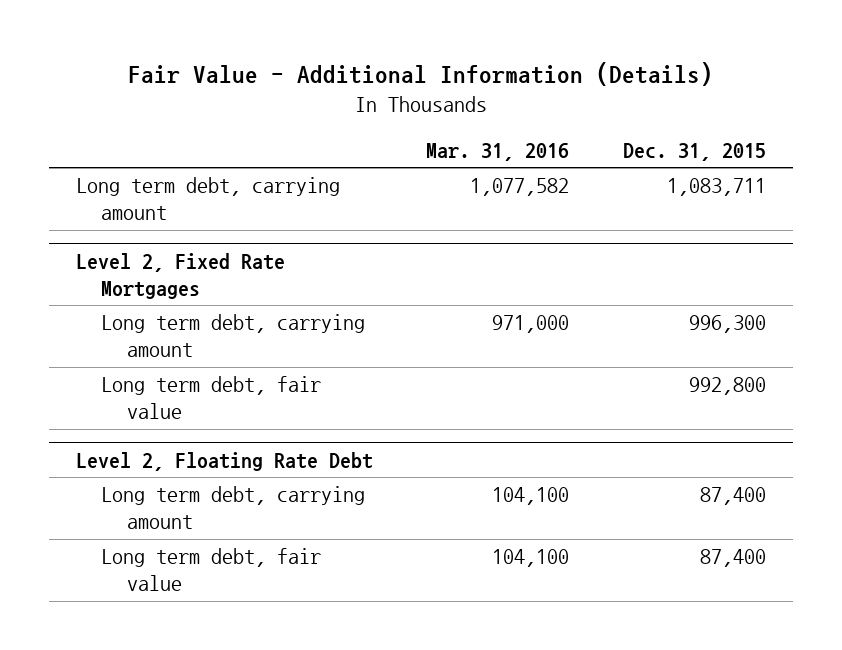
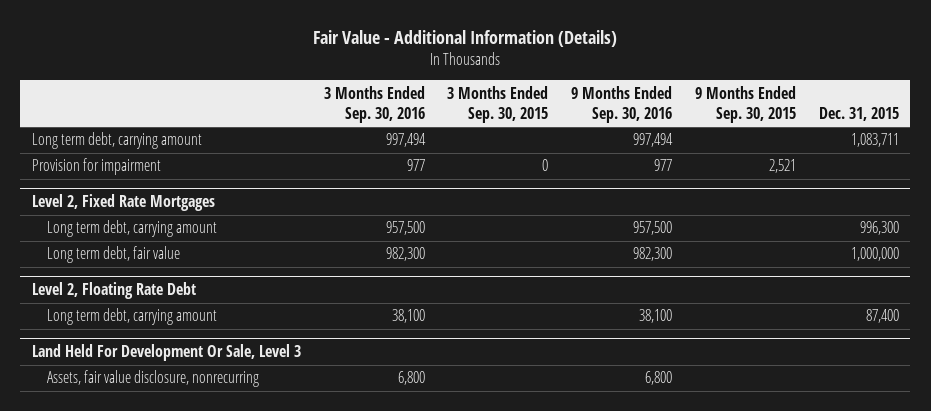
[426,142,570,161] Mar. 31, 2016 -> none
none -> [323,85,425,123] 3 Months Ended Sep. 30, 2016
none -> [447,85,549,123] 3 Months Ended Sep. 30, 2015
none -> [571,85,673,123] 9 Months Ended Sep. 30, 2016
none -> [695,85,797,123] 9 Months Ended Sep. 30, 2015
none -> [31,158,161,176] Provision for impairment
[689,377,767,396] 992,800 -> [850,247,899,262] 1,000,000
[101,548,322,592] Long term debt, fair value -> none
none -> [31,344,301,362] Land Held For Development Or Sale, Level 3
none -> [47,370,260,388] Assets, fair value disclosure, nonrecurring

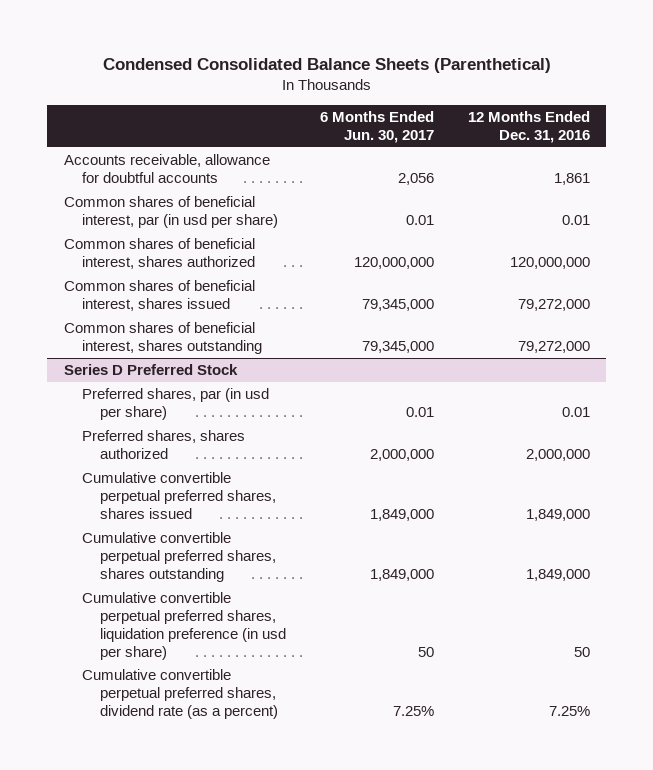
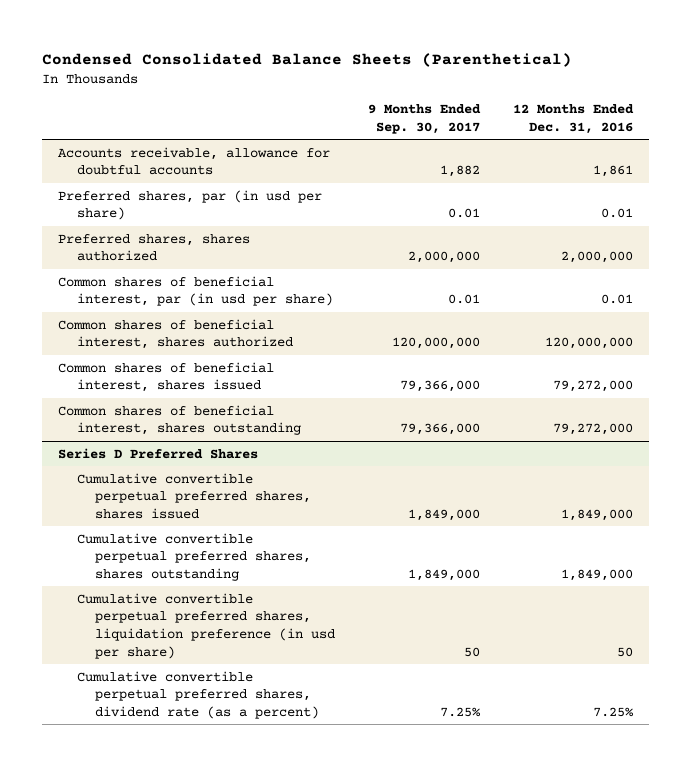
[319,111,434,144] 6 Months Ended Jun. 30, 2017 -> none
none -> [368,104,482,134] 9 Months Ended Sep. 30, 2017
none -> [58,189,323,221] Preferred shares, par (in usd per share)
none -> [58,233,251,262] Preferred shares, shares authorized
[81,388,269,420] Preferred shares, par (in usd per share) -> none
[81,430,245,459] Preferred shares, shares authorized -> none
[63,364,238,376] Series D Preferred Stock -> [58,447,259,459] Series D Preferred Shares

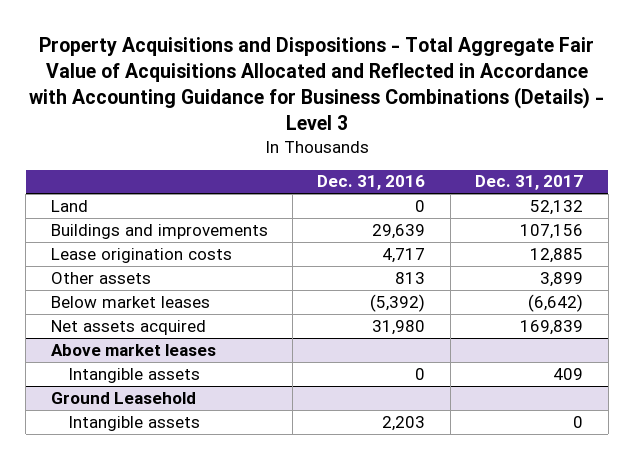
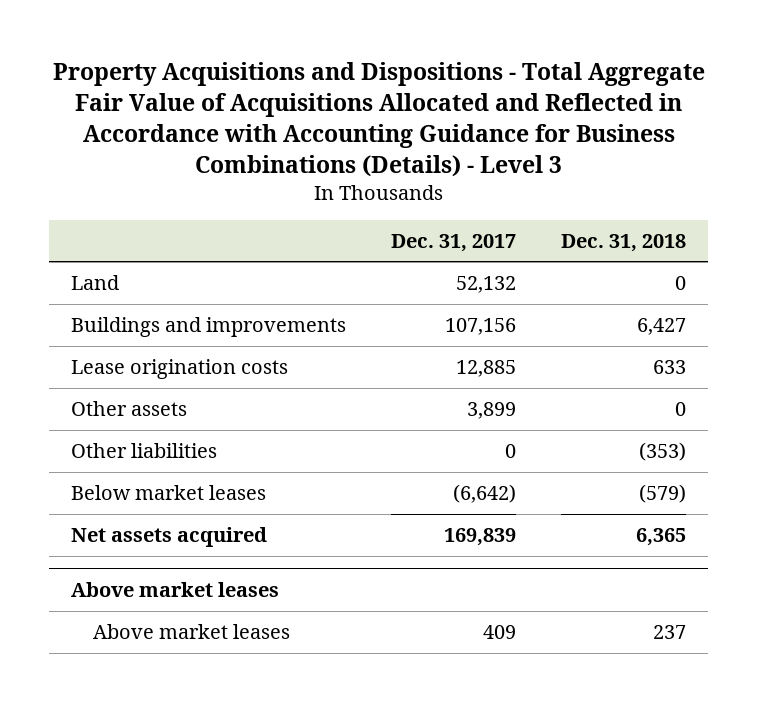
[317,175,426,191] Dec. 31, 2016 -> none
none -> [560,233,686,252] Dec. 31, 2018
none -> [71,443,218,459] Other liabilities
[50,391,196,404] Ground Leasehold -> none
[68,415,201,431] Intangible assets -> none
[68,367,201,383] Intangible assets -> [92,624,290,640] Above market leases

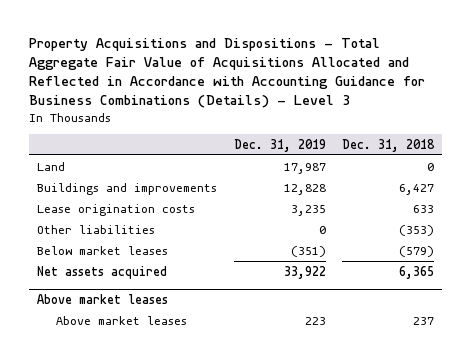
[391,233,517,252] Dec. 31, 2017 -> none
none -> [233,138,326,152] Dec. 31, 2019
[71,401,188,417] Other assets -> none

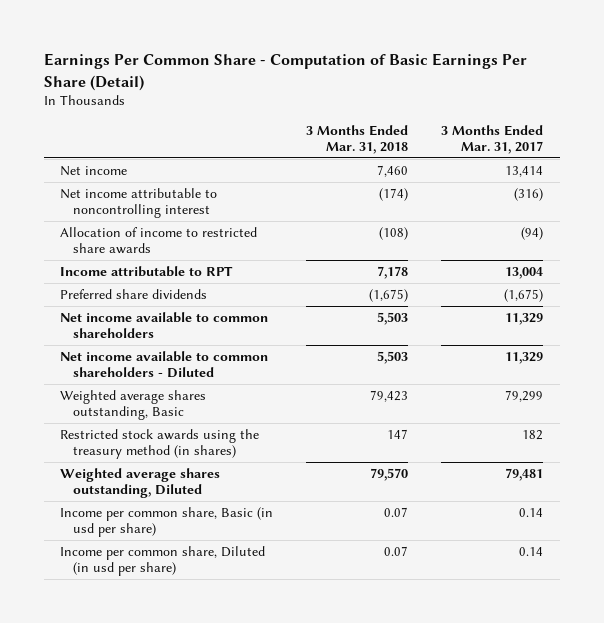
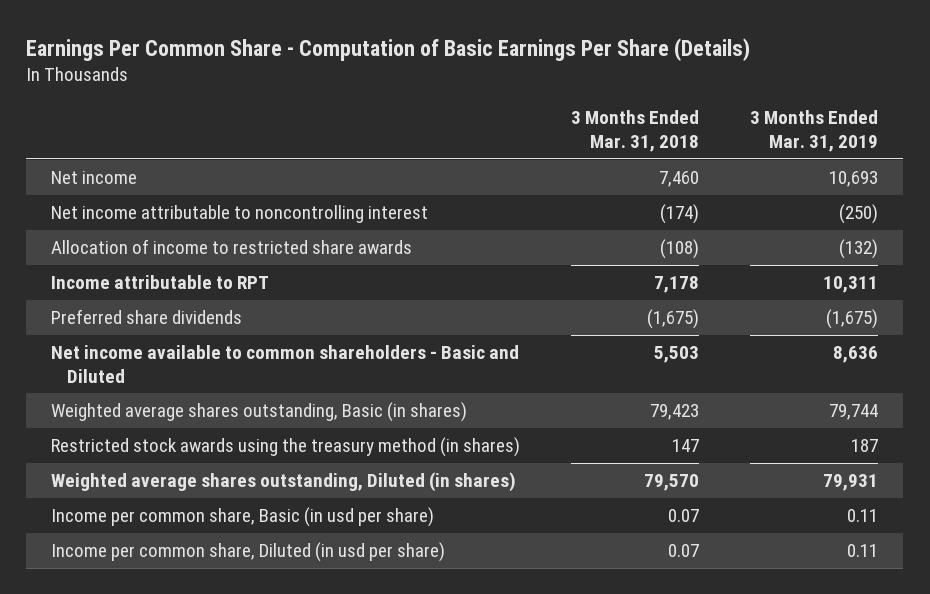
[43,53,527,91] Earnings Per Common Share - Computation of Basic Earnings Per Share (Detail) -> [26,37,751,61] Earnings Per Common Share - Computation of Basic Earnings Per Share (Details)
[441,125,544,154] 3 Months Ended Mar. 31, 2017 -> none
none -> [750,110,879,153] 3 Months Ended Mar. 31, 2019
[60,311,269,338] Net income available to common shareholders -> none
[60,350,269,378] Net income available to common shareholders - Diluted -> [51,345,520,383] Net income available to common shareholders - Basic and Diluted
[60,389,207,420] Weighted average shares outstanding, Basic -> [51,402,468,423] Weighted average shares outstanding, Basic (in shares)
[60,467,221,498] Weighted average shares outstanding, Diluted -> [51,472,517,493] Weighted average shares outstanding, Diluted (in shares)

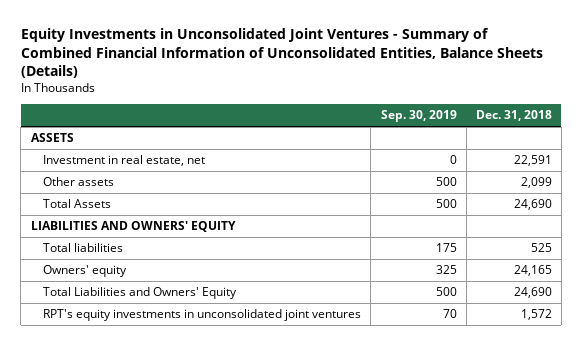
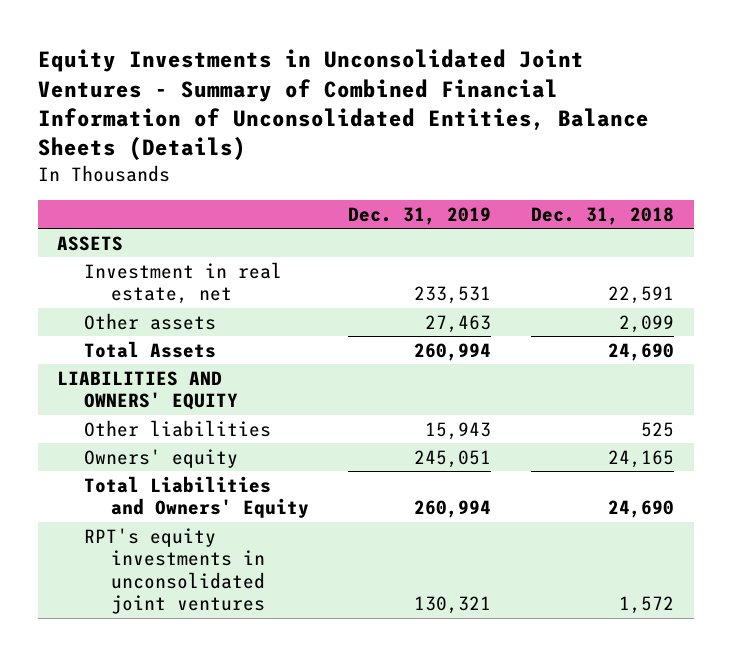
[380,110,457,123] Sep. 30, 2019 -> none
none -> [348,206,492,225] Dec. 31, 2019
[43,243,124,253] Total liabilities -> [84,419,272,437] Other liabilities

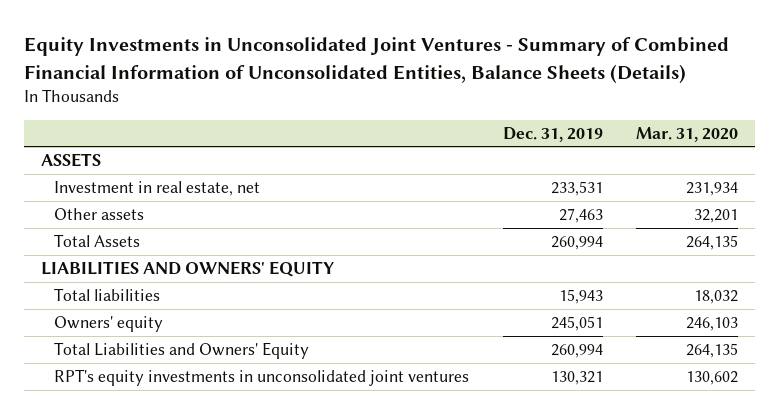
[531,206,675,225] Dec. 31, 2018 -> none
none -> [636,126,739,142] Mar. 31, 2020
[84,419,272,437] Other liabilities -> [53,288,160,302] Total liabilities

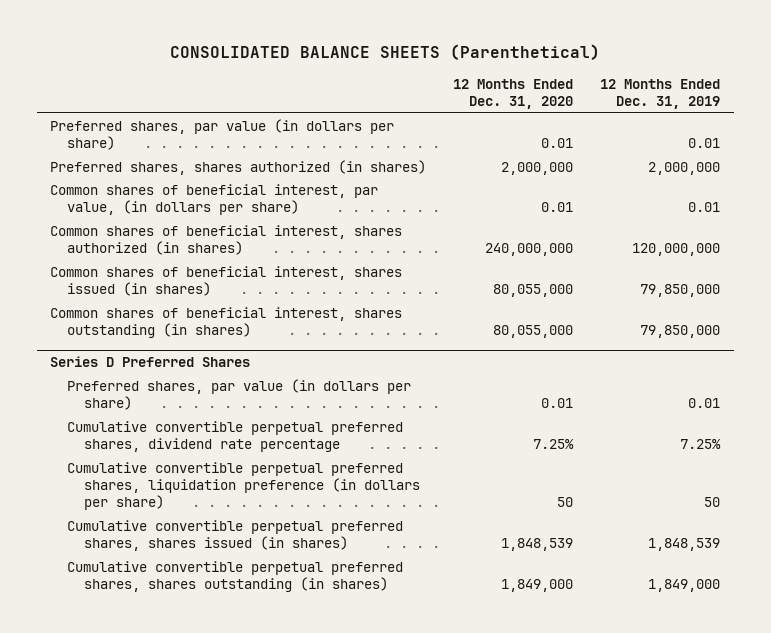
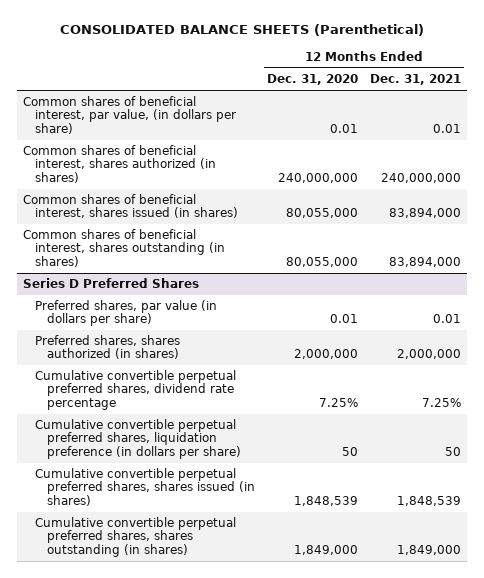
[600,78,721,110] 12 Months Ended Dec. 31, 2019 -> none
none -> [369,74,461,86] Dec. 31, 2021
[50,118,395,150] Preferred shares, par value (in dollars per share) -> none
[50,159,427,175] Preferred shares, shares authorized (in shares) -> none
none -> [34,335,180,360] Preferred shares, shares authorized (in shares)

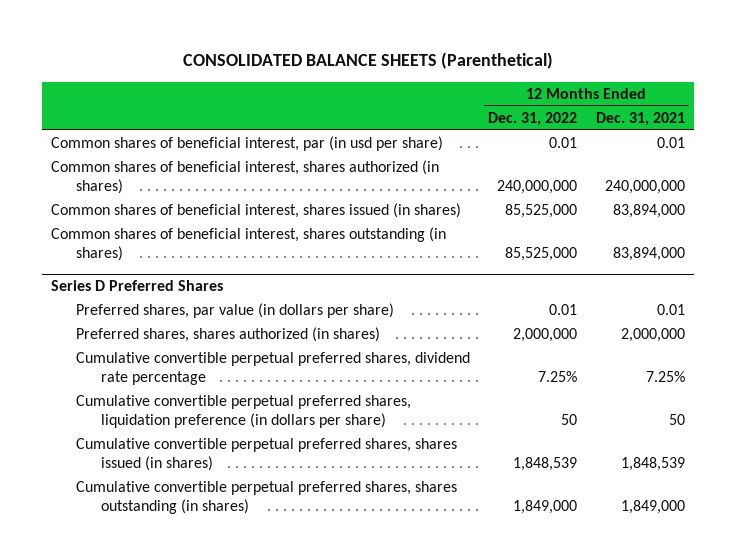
[266,74,358,86] Dec. 31, 2020 -> none
none -> [488,111,578,126] Dec. 31, 2022
[22,96,236,134] Common shares of beneficial interest, par value, (in dollars per share) -> [51,136,444,152] Common shares of beneficial interest, par (in usd per share)

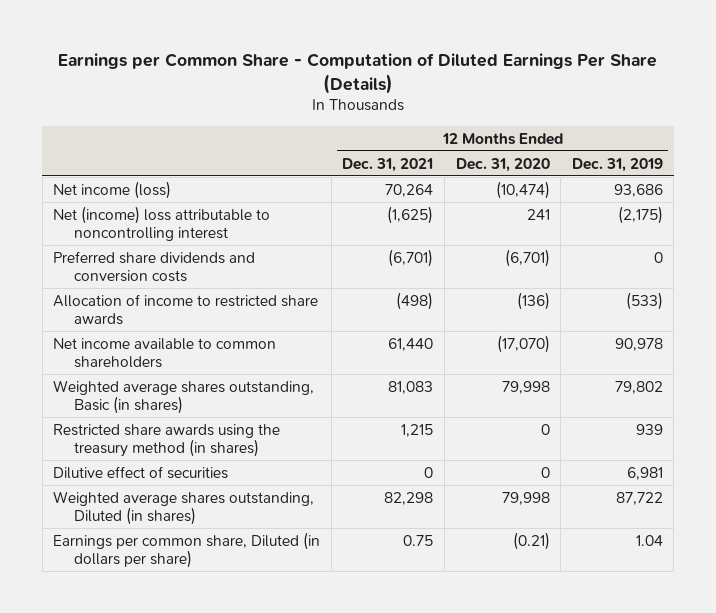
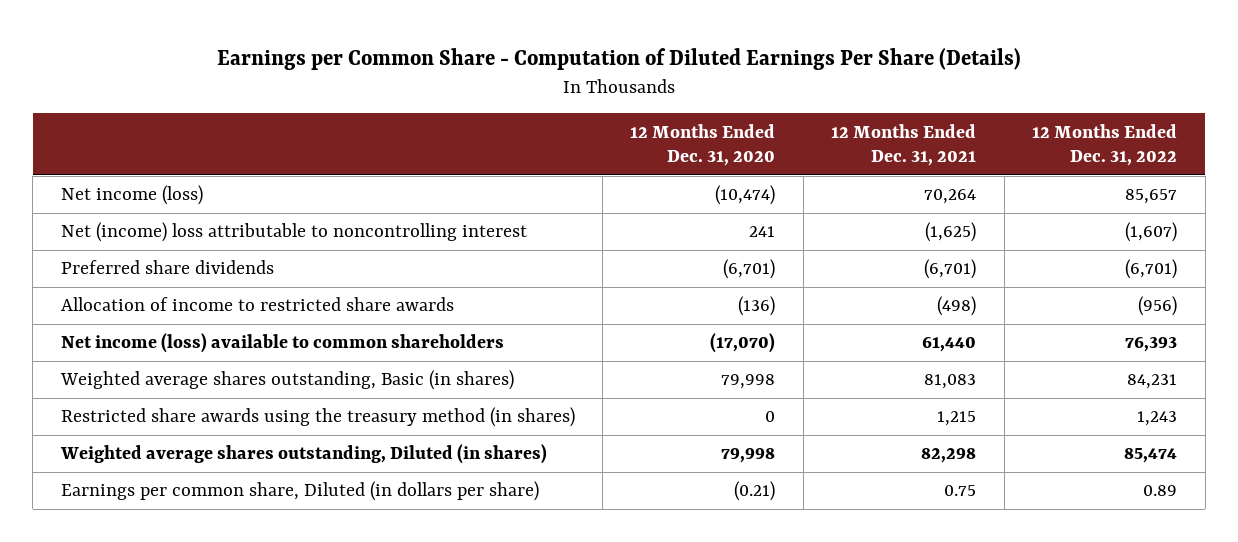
[571,157,663,172] Dec. 31, 2019 -> none
none -> [1032,123,1178,167] 12 Months Ended Dec. 31, 2022
[53,250,256,282] Preferred share dividends and conversion costs -> [60,260,274,275] Preferred share dividends
[53,337,277,368] Net income available to common shareholders -> [60,333,504,354] Net income (loss) available to common shareholders
[53,465,229,479] Dilutive effect of securities -> none

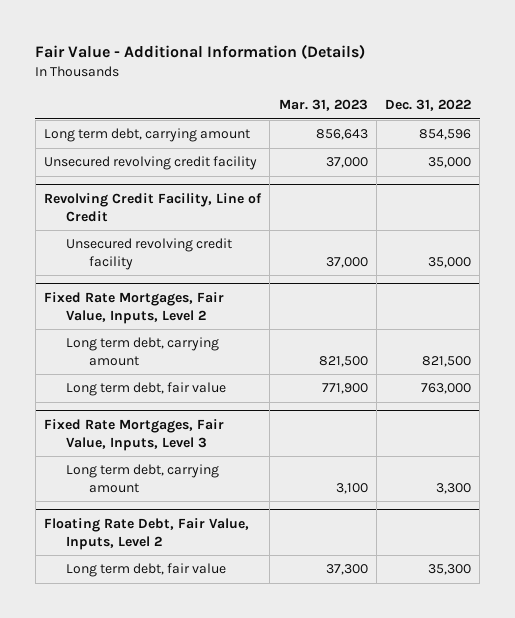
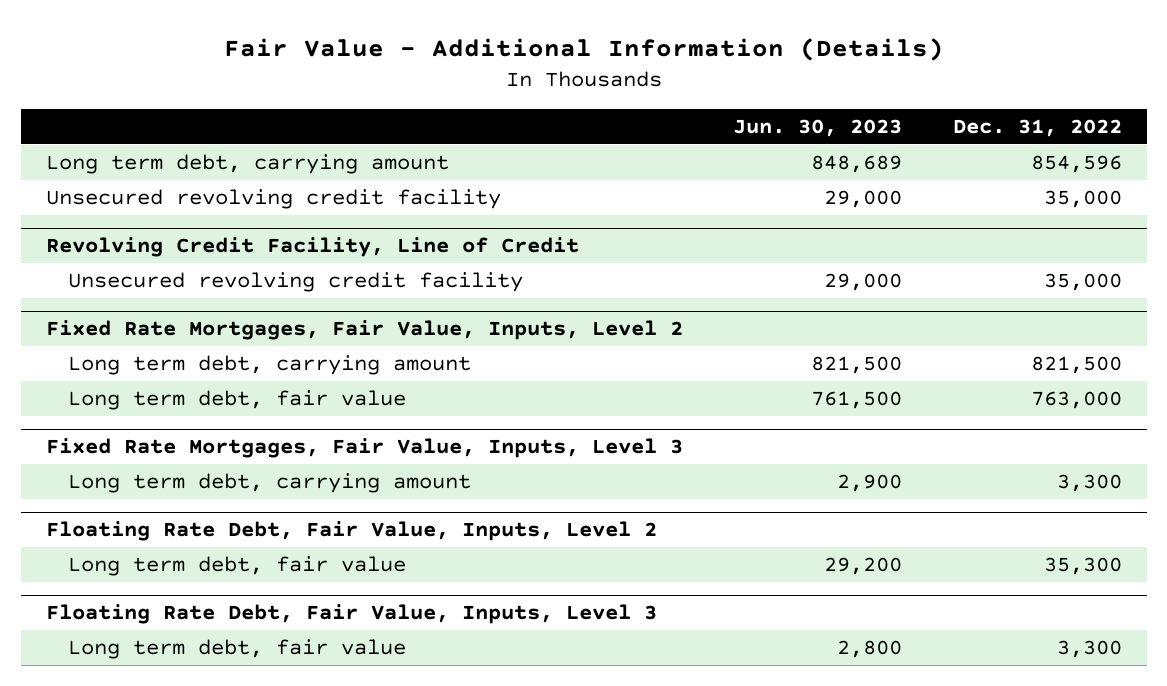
[278,98,368,111] Mar. 31, 2023 -> none
none -> [733,119,903,138] Jun. 30, 2023
none -> [45,604,657,625] Floating Rate Debt, Fair Value, Inputs, Level 3
none -> [68,639,407,660] Long term debt, fair value

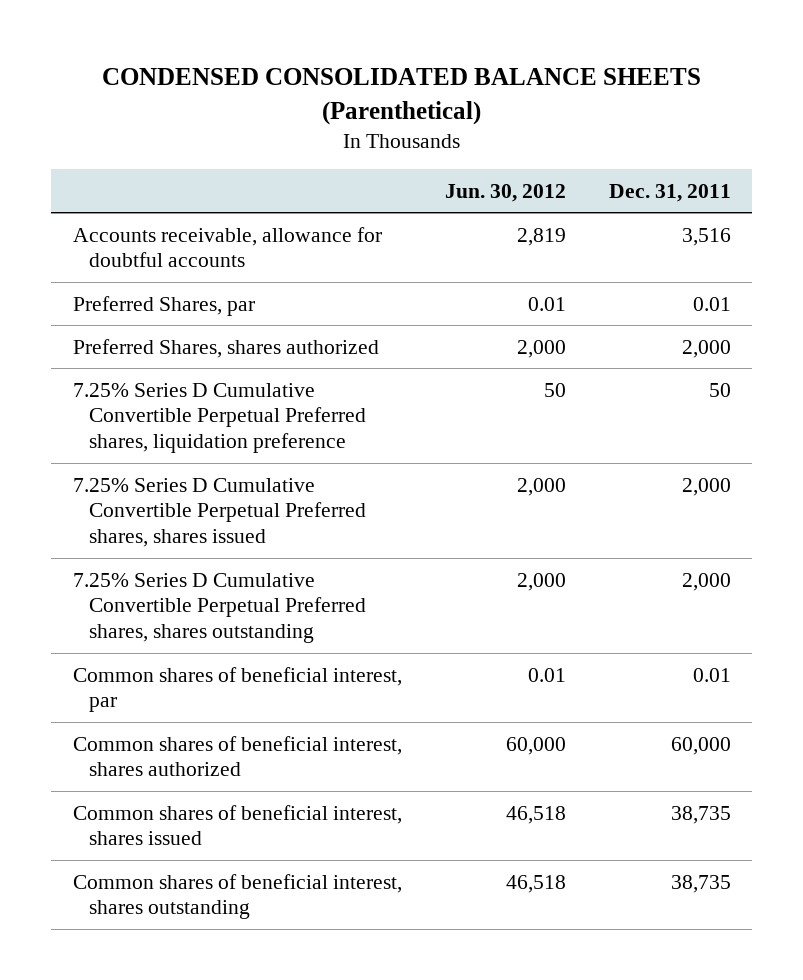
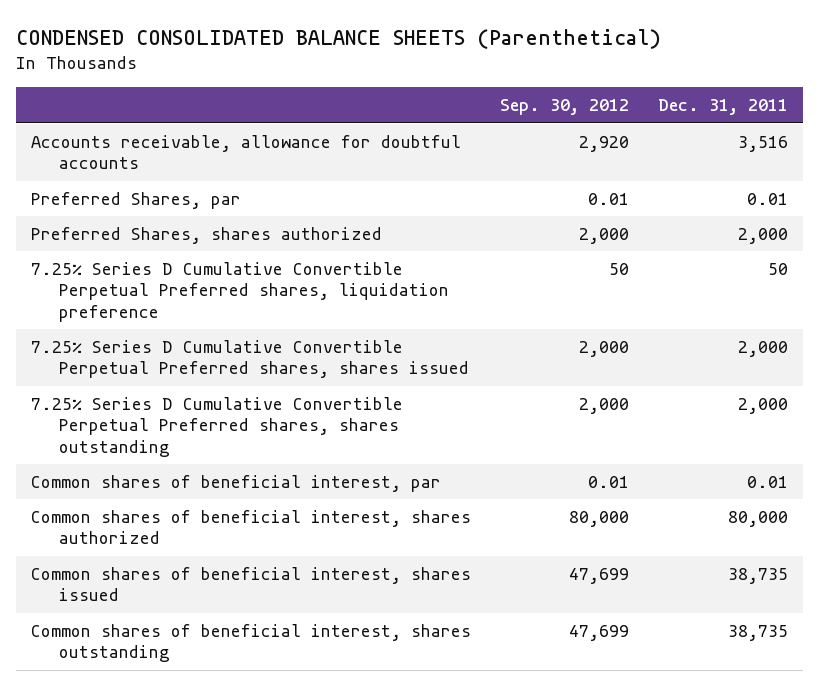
[444,183,566,202] Jun. 30, 2012 -> none
none -> [500,99,630,116] Sep. 30, 2012
[670,736,731,755] 60,000 -> [728,510,789,527] 80,000

